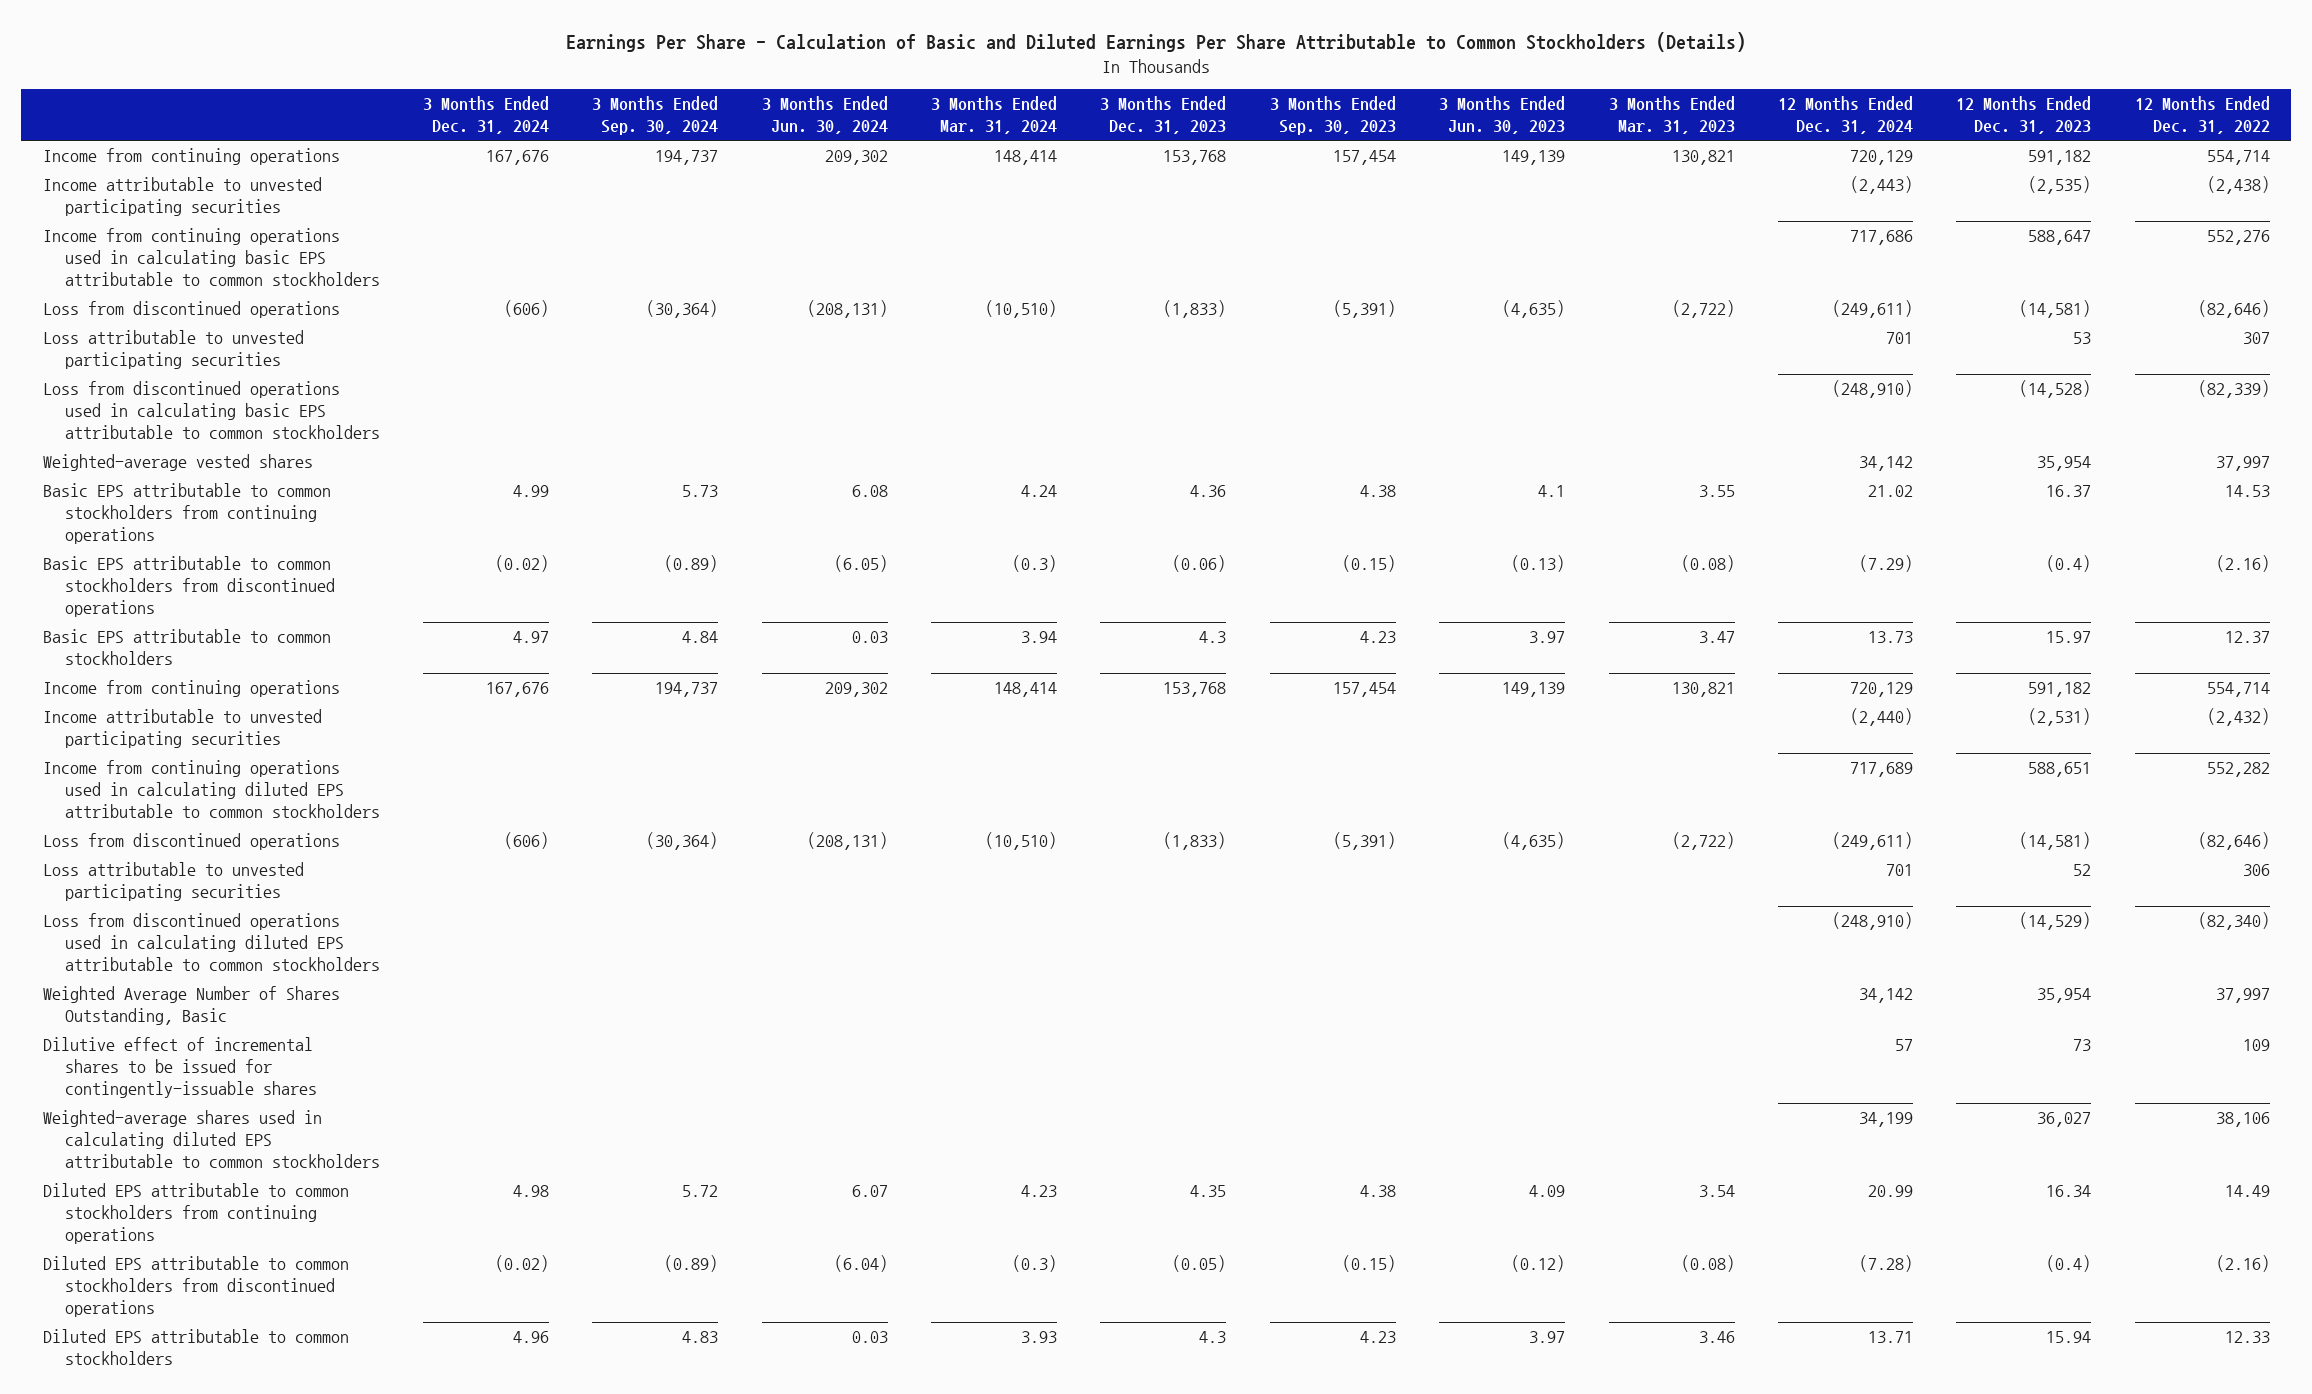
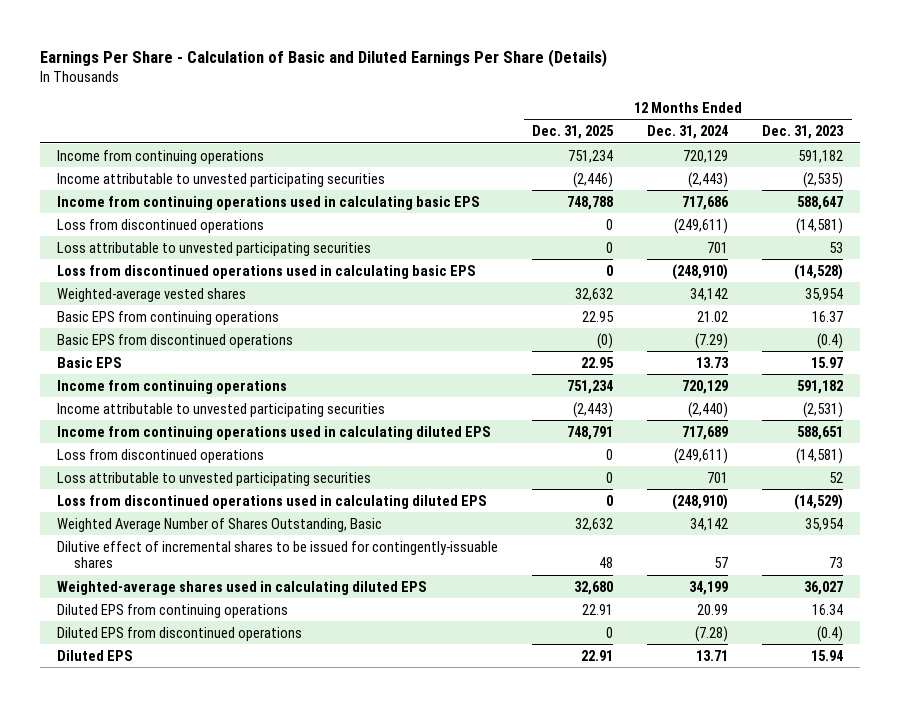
[566,32,1747,53] Earnings Per Share - Calculation of Basic and Diluted Earnings Per Share Attributable to Common Stockholders (Details) -> [40,48,608,67] Earnings Per Share - Calculation of Basic and Diluted Earnings Per Share (Details)
[423,96,550,135] 3 Months Ended Dec. 31, 2024 -> none
[592,96,719,136] 3 Months Ended Sep. 30, 2024 -> none
[761,96,888,135] 3 Months Ended Jun. 30, 2024 -> none
[931,96,1058,135] 3 Months Ended Mar. 31, 2024 -> none
[1100,96,1227,135] 3 Months Ended Dec. 31, 2023 -> none
[1269,96,1396,136] 3 Months Ended Sep. 30, 2023 -> none
[1439,96,1566,135] 3 Months Ended Jun. 30, 2023 -> none
[1608,96,1735,135] 3 Months Ended Mar. 31, 2023 -> none
[2134,96,2270,135] 12 Months Ended Dec. 31, 2022 -> none
none -> [532,125,615,140] Dec. 31, 2025
[42,228,380,287] Income from continuing operations used in calculating basic EPS attributable to common stockholders -> [57,195,481,210] Income from continuing operations used in calculating basic EPS
[42,381,380,440] Loss from discontinued operations used in calculating basic EPS attributable to common stockholders -> [57,264,477,279] Loss from discontinued operations used in calculating basic EPS
[42,483,331,545] Basic EPS attributable to common stockholders from continuing operations -> [57,310,280,325] Basic EPS from continuing operations
[42,556,335,618] Basic EPS attributable to common stockholders from discontinued operations -> [57,333,294,348] Basic EPS from discontinued operations
[42,629,331,666] Basic EPS attributable to common stockholders -> [57,356,123,368] Basic EPS
[42,760,380,819] Income from continuing operations used in calculating diluted EPS attributable to common stockholders -> [57,425,492,440] Income from continuing operations used in calculating diluted EPS
[42,913,380,972] Loss from discontinued operations used in calculating diluted EPS attributable to common stockholders -> [57,494,488,509] Loss from discontinued operations used in calculating diluted EPS
[42,1110,380,1169] Weighted-average shares used in calculating diluted EPS attributable to common stockholders -> [57,580,428,595] Weighted-average shares used in calculating diluted EPS
[42,1183,349,1245] Diluted EPS attributable to common stockholders from continuing operations -> [57,603,289,618] Diluted EPS from continuing operations
[42,1256,349,1318] Diluted EPS attributable to common stockholders from discontinued operations -> [57,626,303,641] Diluted EPS from discontinued operations
[42,1329,349,1366] Diluted EPS attributable to common stockholders -> [57,649,134,661] Diluted EPS

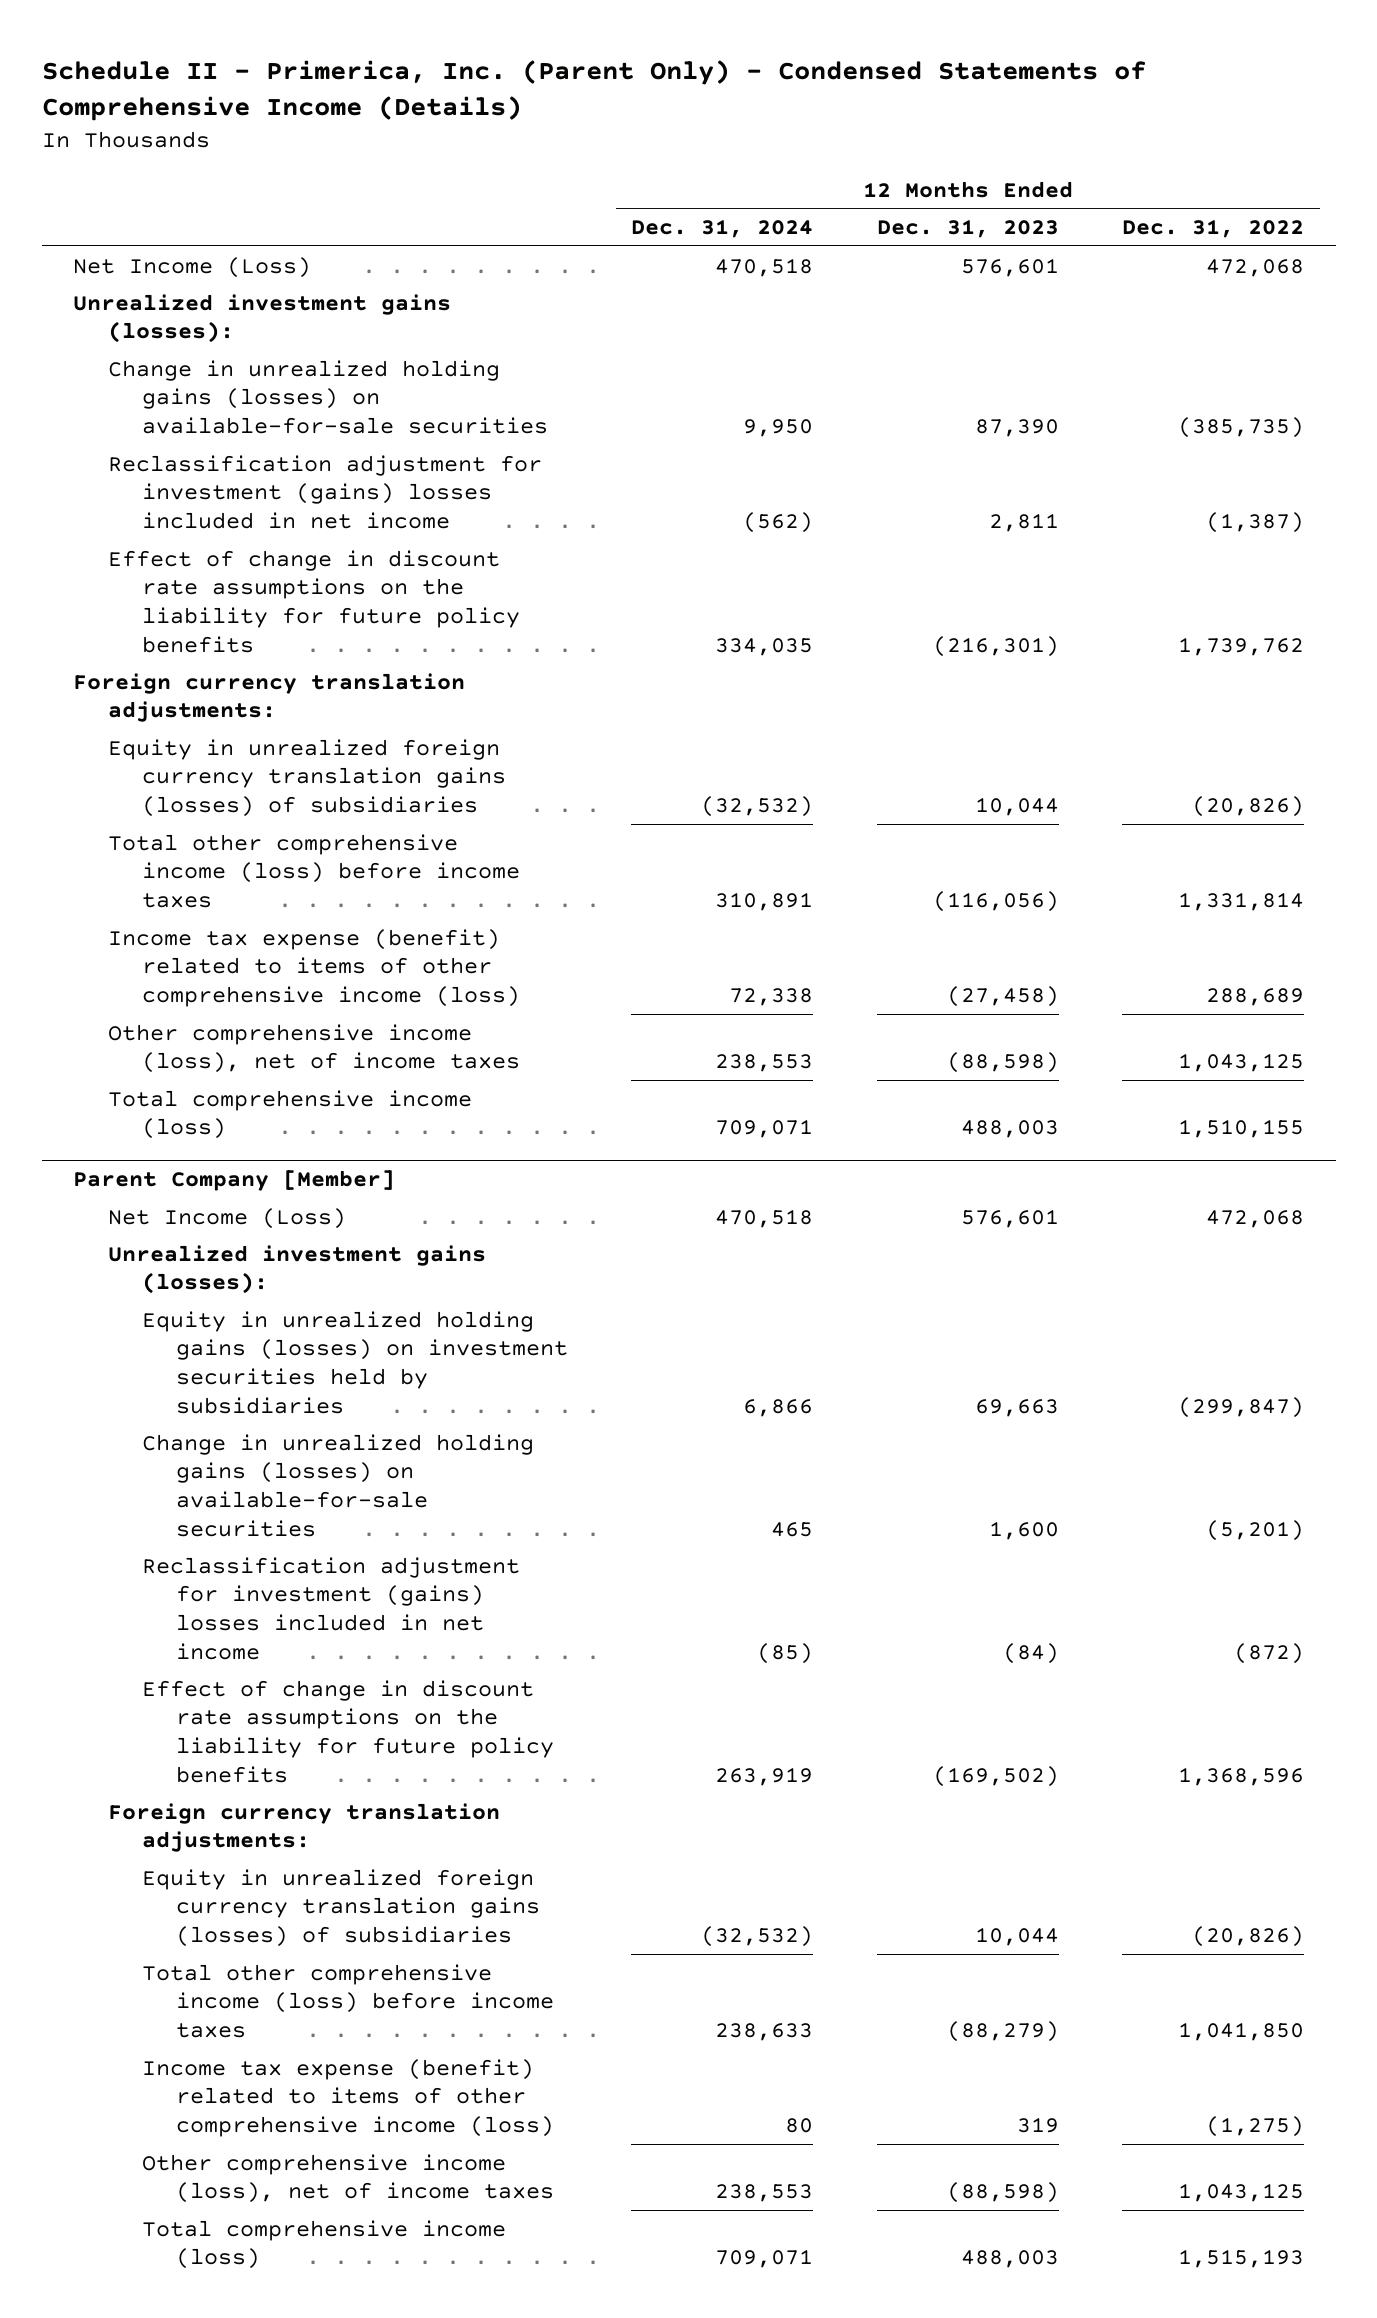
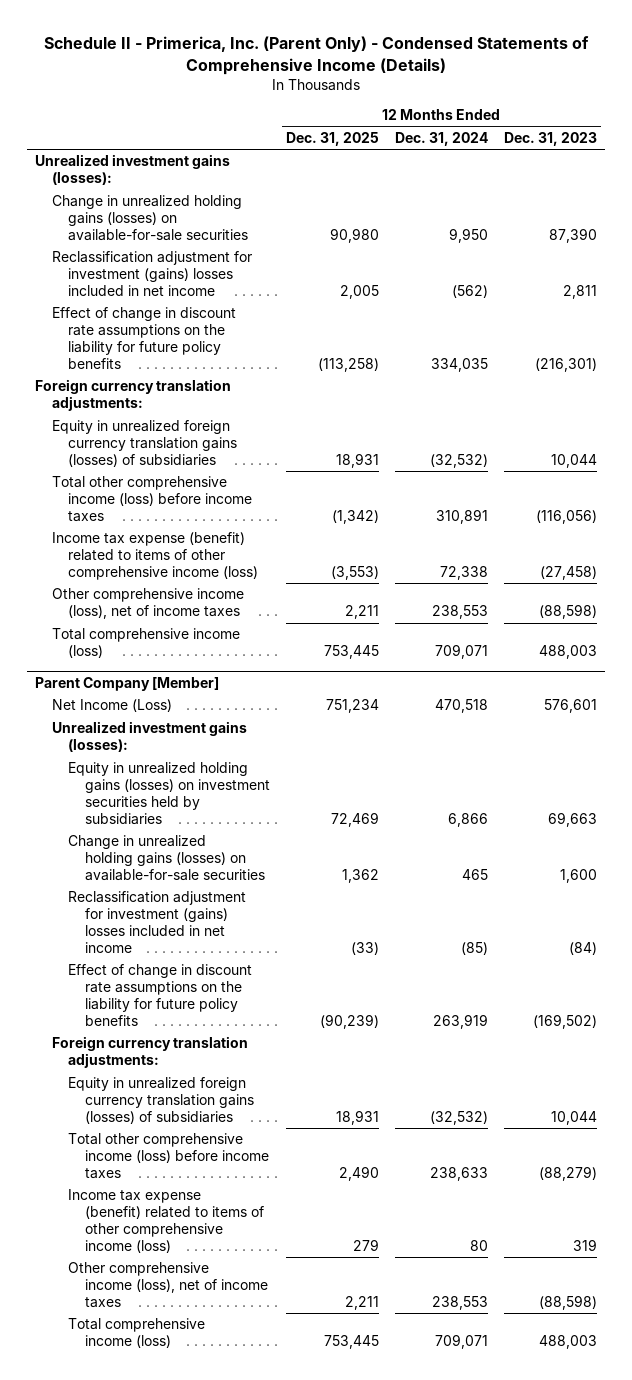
[1121,219,1304,239] Dec. 31, 2022 -> none
none -> [285,131,379,146] Dec. 31, 2025
[73,256,312,278] Net Income (Loss) -> none

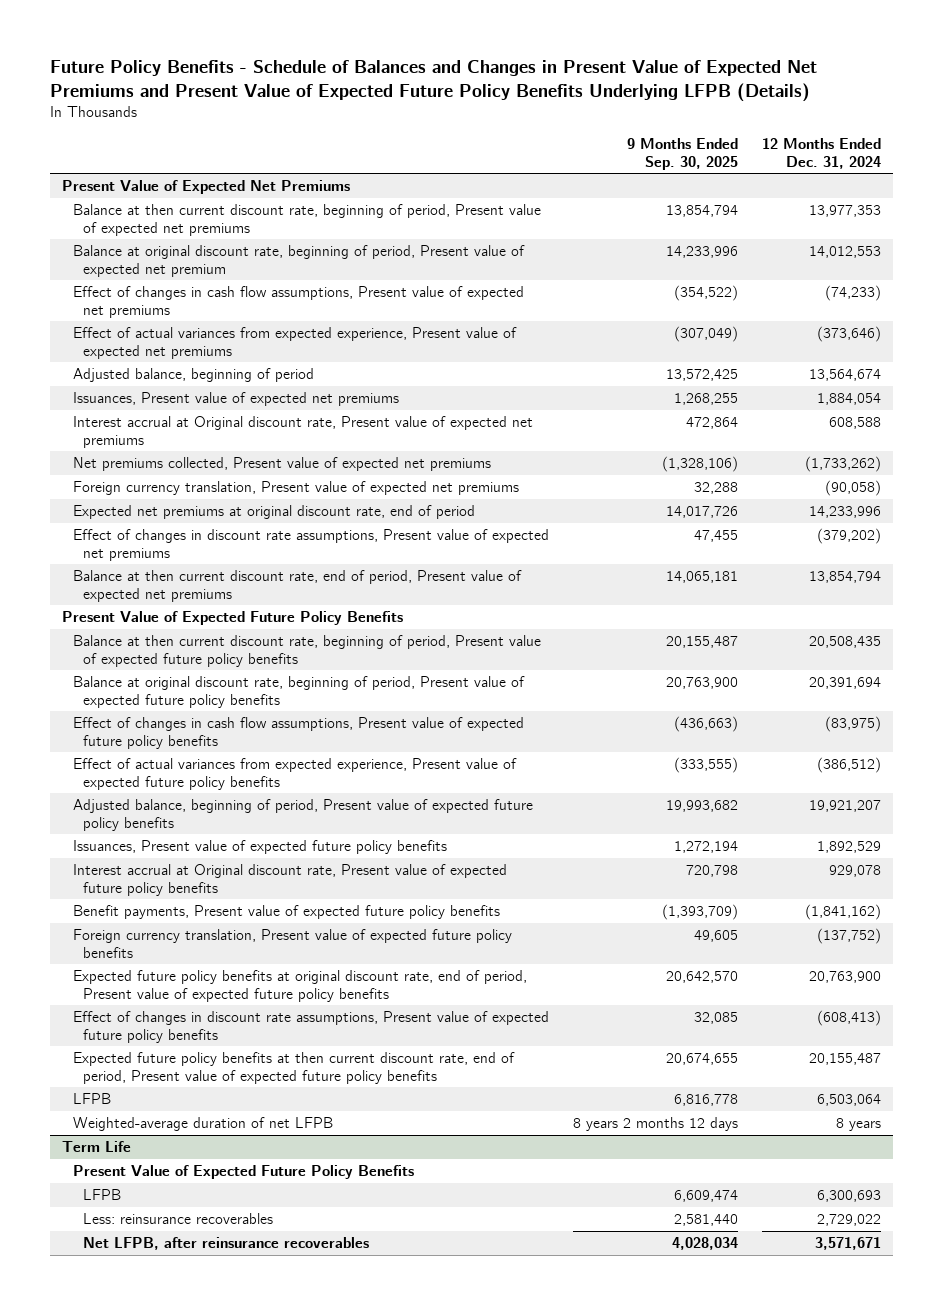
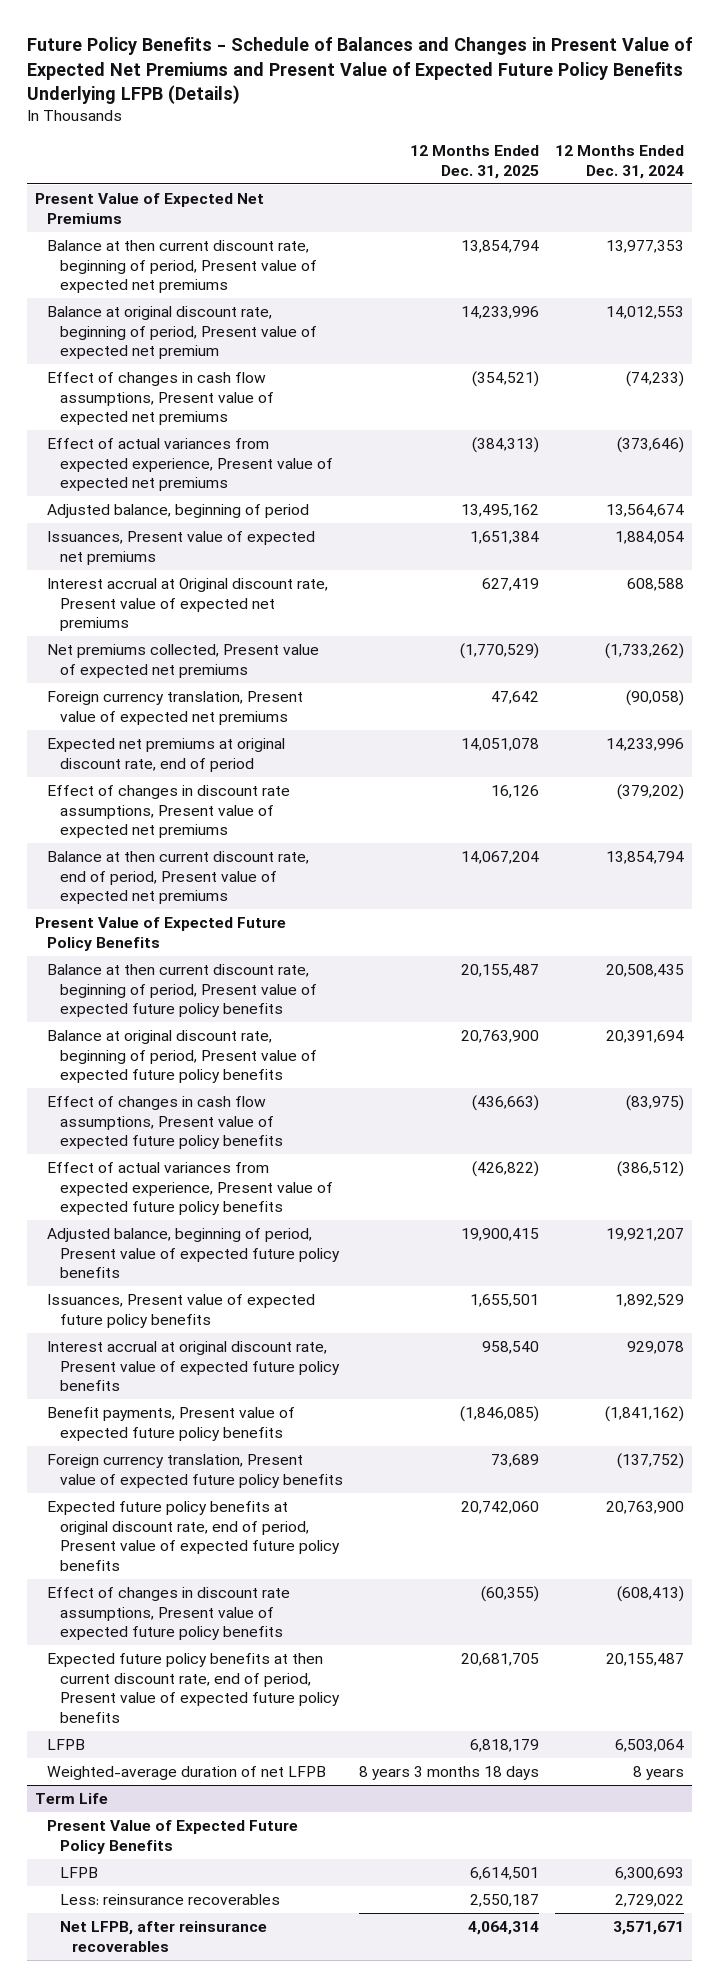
[626,137,738,170] 9 Months Ended Sep. 30, 2025 -> none
none -> [409,145,539,179] 12 Months Ended Dec. 31, 2025
[72,863,507,896] Interest accrual at Original discount rate, Present value of expected future policy benefits -> [47,1341,340,1392] Interest accrual at original discount rate, Present value of expected future policy benefits

